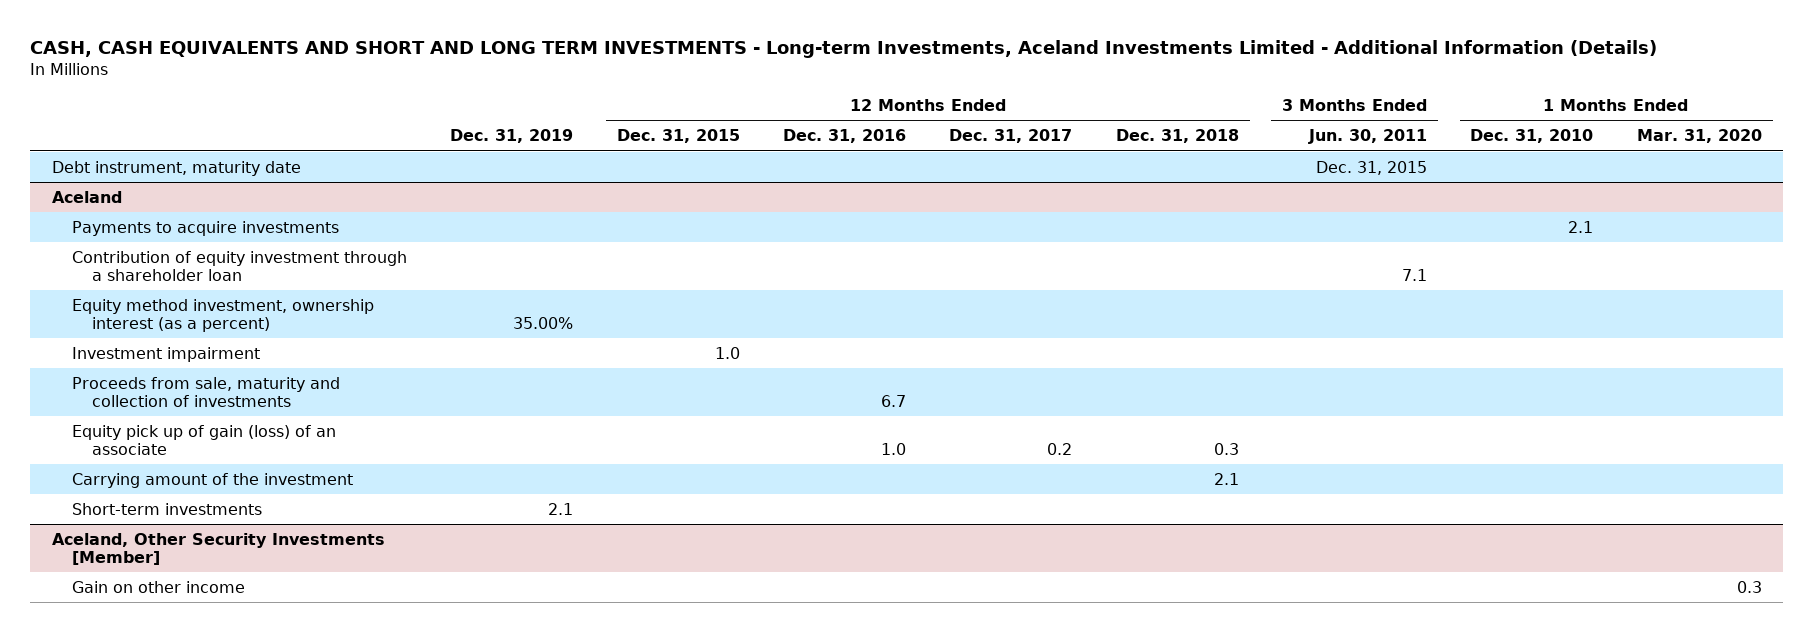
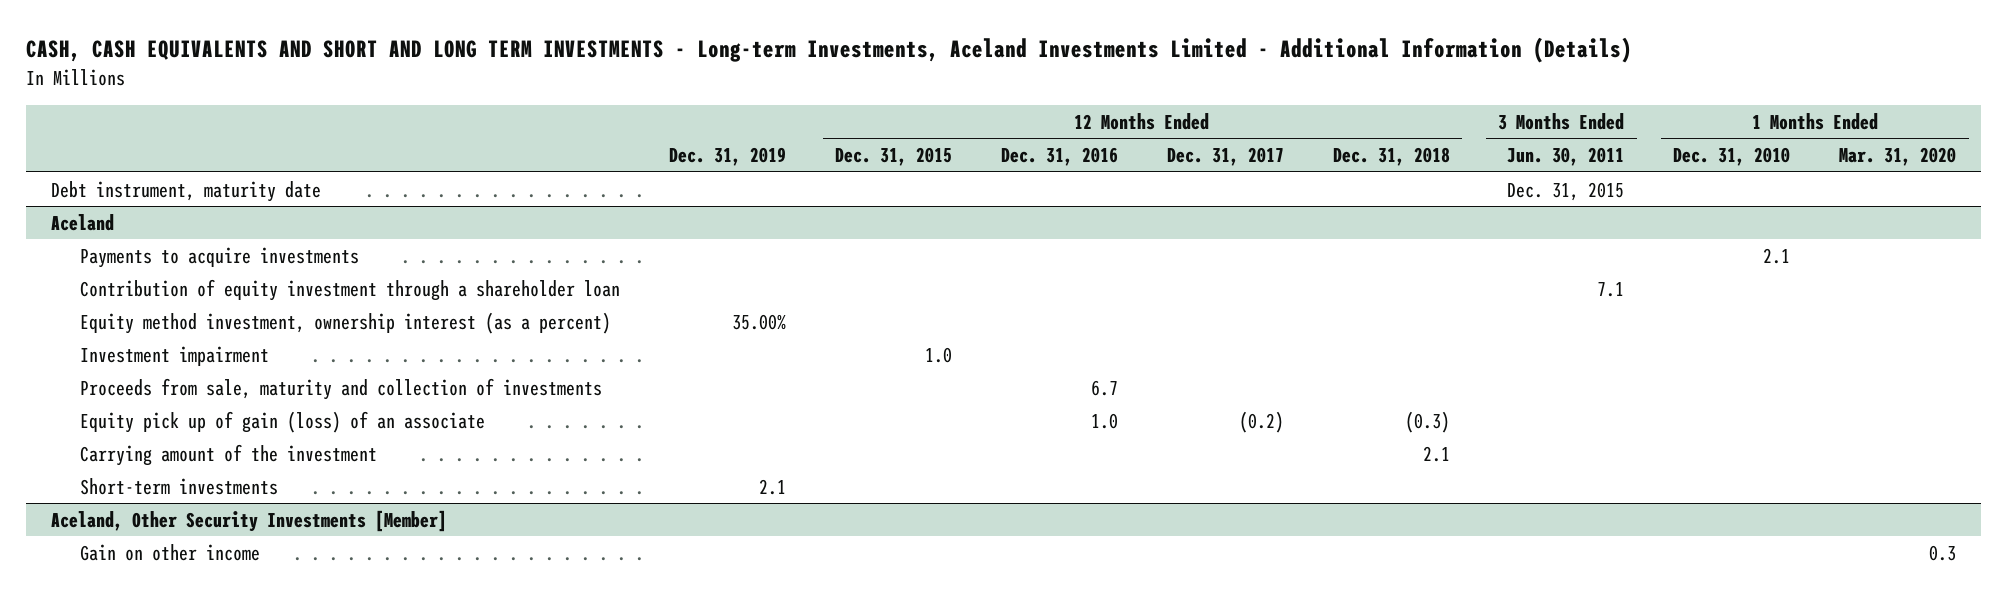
[1047,442,1073,455] 0.2 -> [1238,410,1284,433] (0.2)
[1213,442,1239,455] 0.3 -> [1404,410,1450,433] (0.3)

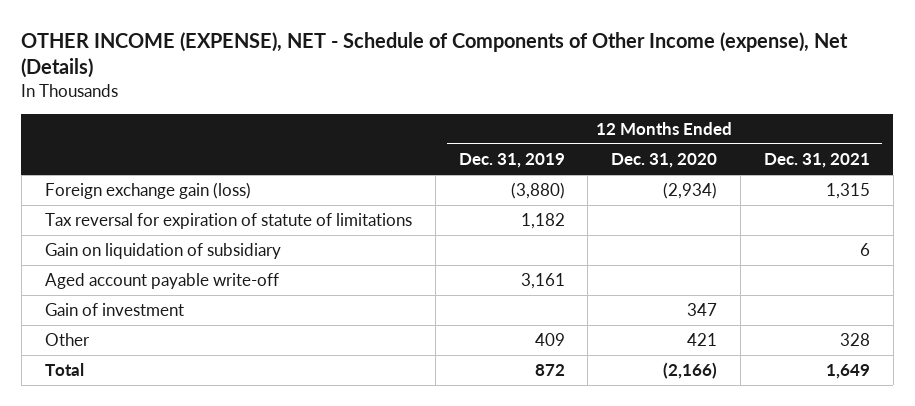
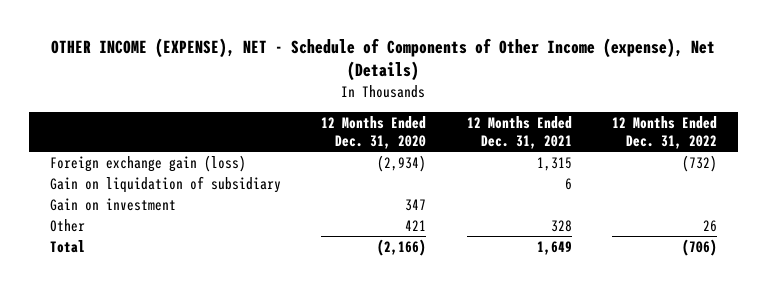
[458,153,565,169] Dec. 31, 2019 -> none
none -> [612,115,718,149] 12 Months Ended Dec. 31, 2022
[44,213,412,230] Tax reversal for expiration of statute of limitations -> none
[44,273,279,290] Aged account payable write-off -> none
[44,303,184,317] Gain of investment -> [49,198,176,212] Gain on investment

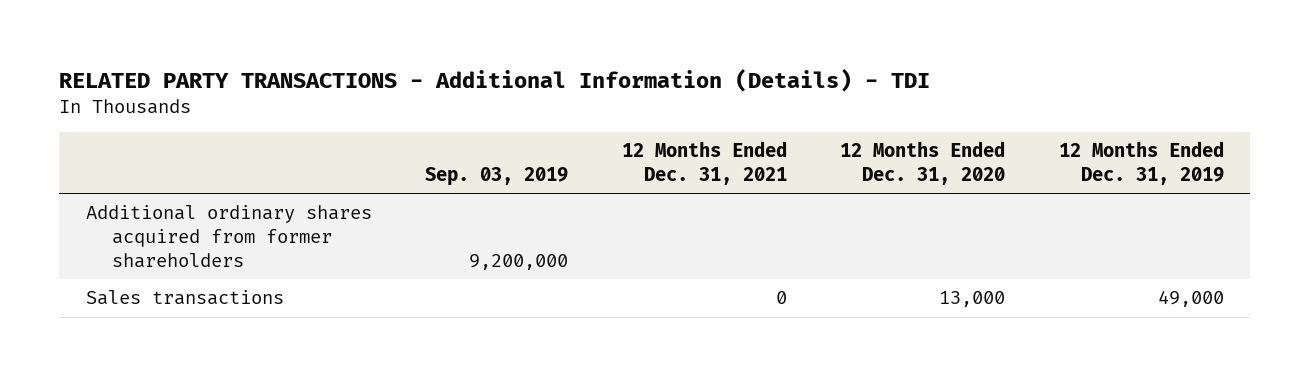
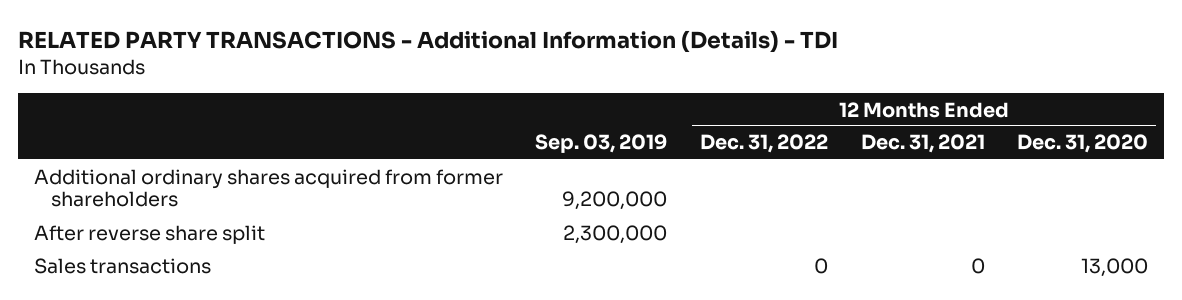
[1058,141,1224,185] 12 Months Ended Dec. 31, 2019 -> none
none -> [700,134,829,154] Dec. 31, 2022
none -> [33,224,265,244] After reverse share split

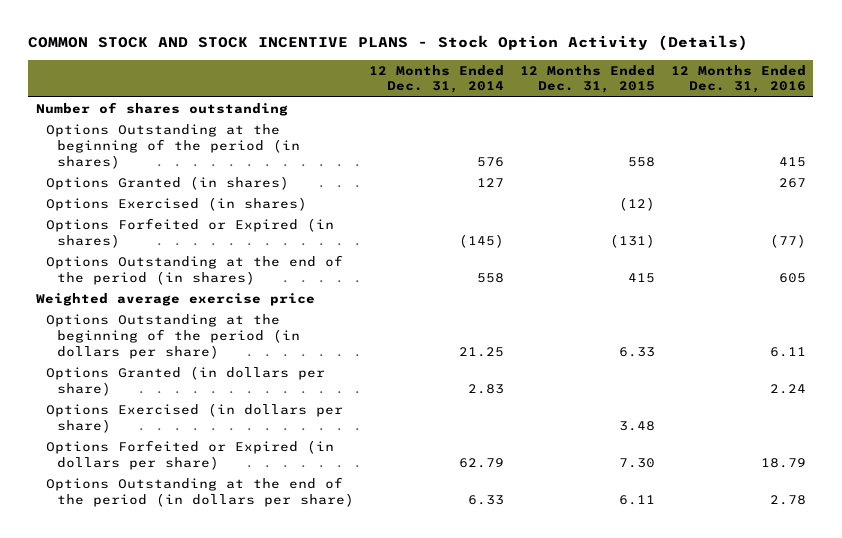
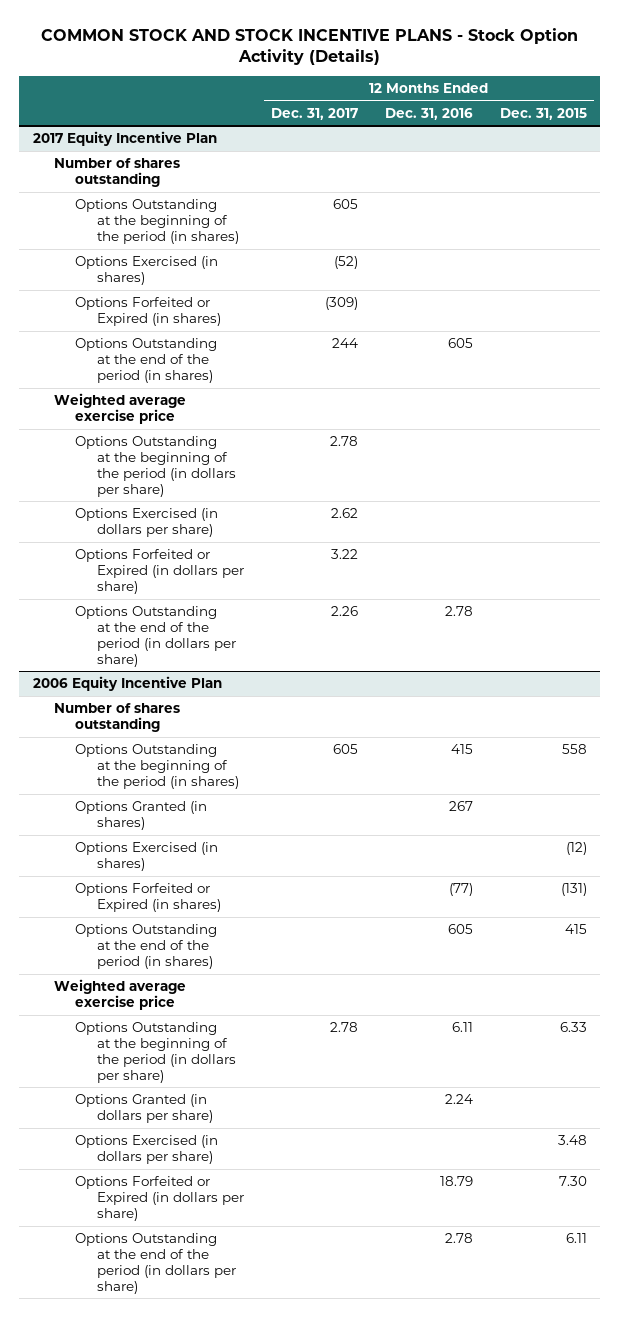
[369,64,505,94] 12 Months Ended Dec. 31, 2014 -> none
none -> [270,107,358,120] Dec. 31, 2017
none -> [32,131,217,147] 2017 Equity Incentive Plan
none -> [54,158,181,188] Number of shares outstanding
none -> [75,199,239,244] Options Outstanding at the beginning of the period (in shares)
none -> [75,256,219,286] Options Exercised (in shares)
none -> [75,297,221,327] Options Forfeited or Expired (in shares)
none -> [75,338,218,383] Options Outstanding at the end of the period (in shares)
none -> [54,393,187,425] Weighted average exercise price
none -> [75,436,236,497] Options Outstanding at the beginning of the period (in dollars per share)
none -> [75,508,219,538] Options Exercised (in dollars per share)
none -> [75,549,244,594] Options Forfeited or Expired (in dollars per share)
none -> [75,606,236,667] Options Outstanding at the end of the period (in dollars per share)
none -> [32,676,222,692] 2006 Equity Incentive Plan

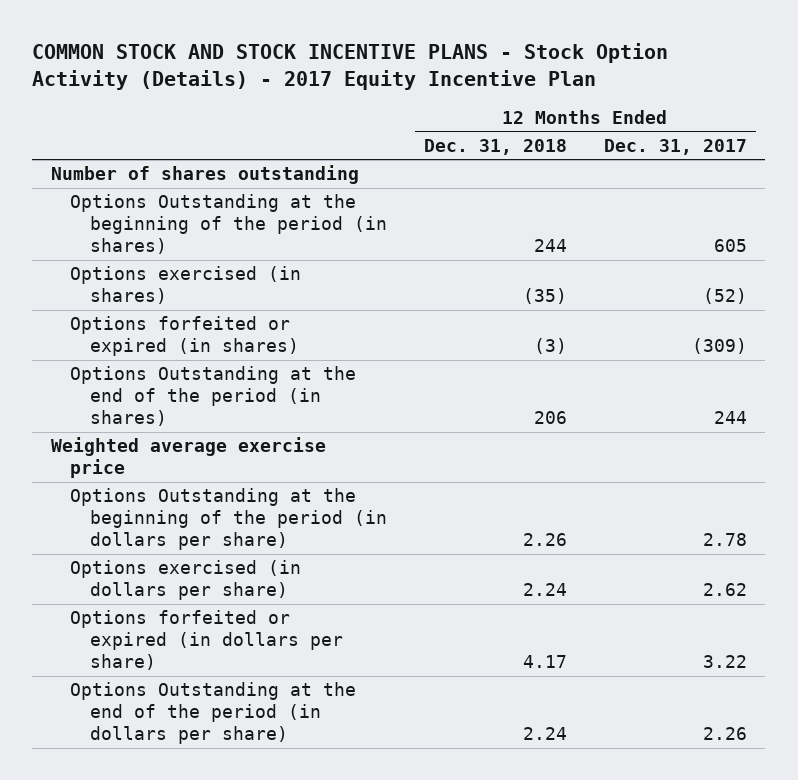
[40,27,578,65] COMMON STOCK AND STOCK INCENTIVE PLANS - Stock Option Activity (Details) -> [32,43,669,90] COMMON STOCK AND STOCK INCENTIVE PLANS - Stock Option Activity (Details) - 2017 Equity Incentive Plan
[384,107,473,120] Dec. 31, 2016 -> none
[499,107,587,120] Dec. 31, 2015 -> none
none -> [423,138,567,155] Dec. 31, 2018
[32,131,217,147] 2017 Equity Incentive Plan -> none
[75,256,219,286] Options Exercised (in shares) -> [70,266,302,305] Options exercised (in shares)
[75,297,221,327] Options Forfeited or Expired (in shares) -> [70,316,299,357] Options forfeited or expired (in shares)
[75,508,219,538] Options Exercised (in dollars per share) -> [70,560,302,601] Options exercised (in dollars per share)
[75,549,244,594] Options Forfeited or Expired (in dollars per share) -> [70,610,343,671] Options forfeited or expired (in dollars per share)
[32,676,222,692] 2006 Equity Incentive Plan -> none
[54,703,181,733] Number of shares outstanding -> none
[75,744,239,789] Options Outstanding at the beginning of the period (in shares) -> none
[75,801,208,831] Options Granted (in shares) -> none
[75,842,219,872] Options Exercised (in shares) -> none
[75,883,221,913] Options Forfeited or Expired (in shares) -> none
[75,924,218,969] Options Outstanding at the end of the period (in shares) -> none
[54,979,187,1011] Weighted average exercise price -> none
[75,1022,236,1083] Options Outstanding at the beginning of the period (in dollars per share) -> none
[75,1094,213,1124] Options Granted (in dollars per share) -> none
[75,1135,219,1165] Options Exercised (in dollars per share) -> none
[75,1176,244,1221] Options Forfeited or Expired (in dollars per share) -> none
[75,1233,236,1294] Options Outstanding at the end of the period (in dollars per share) -> none

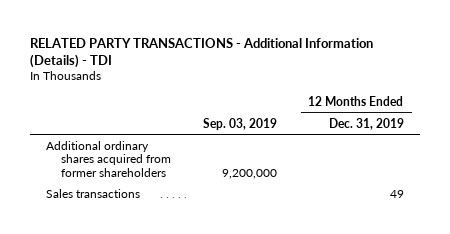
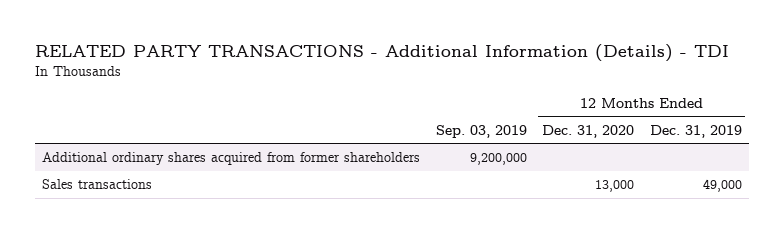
none -> [542,124,635,138] Dec. 31, 2020
[389,189,404,198] 49 -> [702,179,742,193] 49,000

